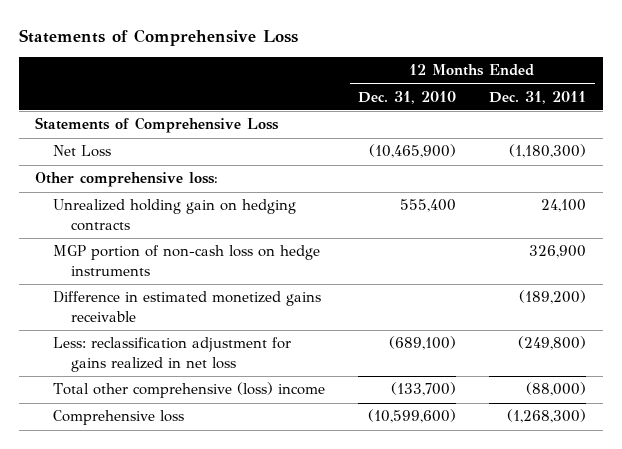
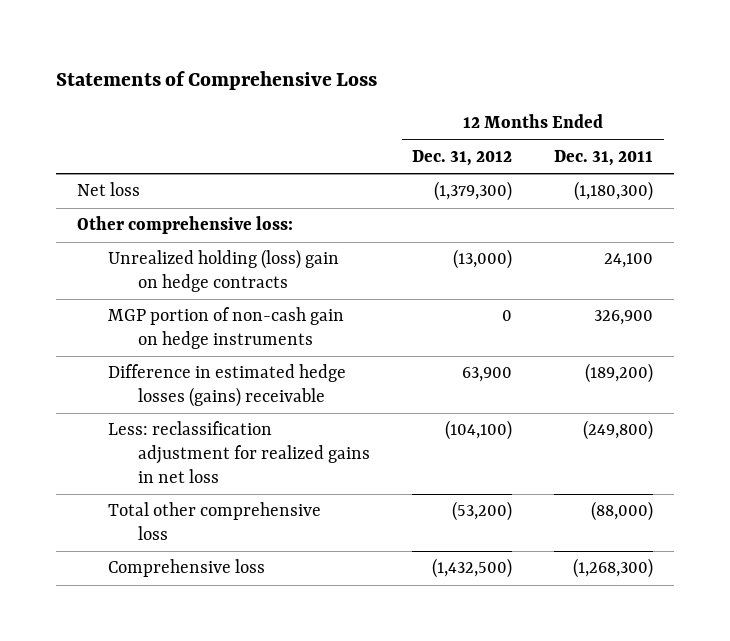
[358,90,457,104] Dec. 31, 2010 -> none
none -> [412,149,513,166] Dec. 31, 2012
[35,117,280,134] Statements of Comprehensive Loss -> none
[53,145,112,158] Net Loss -> [77,182,141,197] Net loss
[53,199,297,231] Unrealized holding gain on hedging contracts -> [107,249,339,292] Unrealized holding (loss) gain on hedge contracts
[53,245,321,276] MGP portion of non-cash loss on hedge instruments -> [107,307,344,349] MGP portion of non-cash gain on hedge instruments
[53,291,322,322] Difference in estimated monetized gains receivable -> [107,364,346,407] Difference in estimated hedge losses (gains) receivable
[53,337,292,372] Less: reclassification adjustment for gains realized in net loss -> [107,421,371,483] Less: reclassification adjustment for realized gains in net loss
[53,382,326,399] Total other comprehensive (loss) income -> [107,502,321,540] Total other comprehensive loss

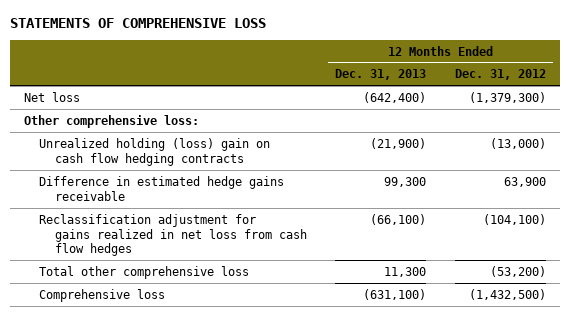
[56,71,378,91] Statements of Comprehensive Loss -> [9,18,266,29] STATEMENTS OF COMPREHENSIVE LOSS
[554,149,654,166] Dec. 31, 2011 -> none
none -> [335,69,427,81] Dec. 31, 2013
[107,307,344,349] MGP portion of non-cash gain on hedge instruments -> none
[107,249,339,292] Unrealized holding (loss) gain on hedge contracts -> [39,137,271,166] Unrealized holding (loss) gain on cash flow hedging contracts
[107,364,346,407] Difference in estimated hedge losses (gains) receivable -> [39,175,285,201] Difference in estimated hedge gains receivable
[107,421,371,483] Less: reclassification adjustment for realized gains in net loss -> [39,213,307,257] Reclassification adjustment for gains realized in net loss from cash flow hedges

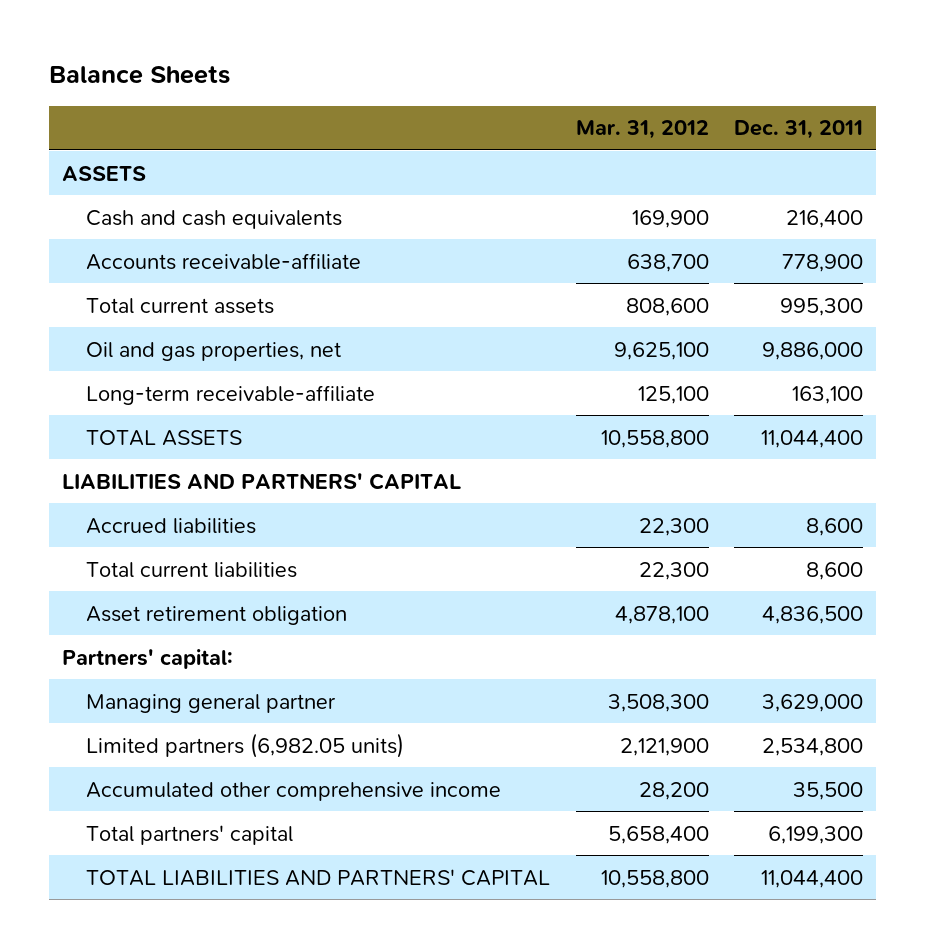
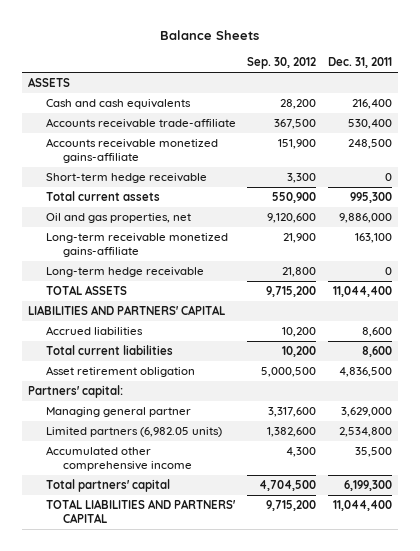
[575,120,709,140] Mar. 31, 2012 -> none
none -> [247,57,317,70] Sep. 30, 2012
[85,252,361,270] Accounts receivable-affiliate -> [45,118,236,129] Accounts receivable trade-affiliate
[782,253,864,272] 778,900 -> [347,119,392,130] 530,400
none -> [45,138,218,164] Accounts receivable monetized gains-affiliate
none -> [45,173,207,184] Short-term hedge receivable
[85,384,375,405] Long-term receivable-affiliate -> [45,233,228,258] Long-term receivable monetized gains-affiliate
none -> [45,267,204,278] Long-term hedge receivable

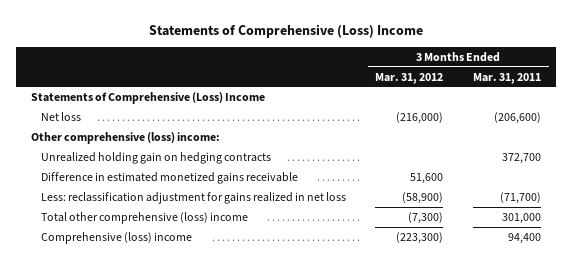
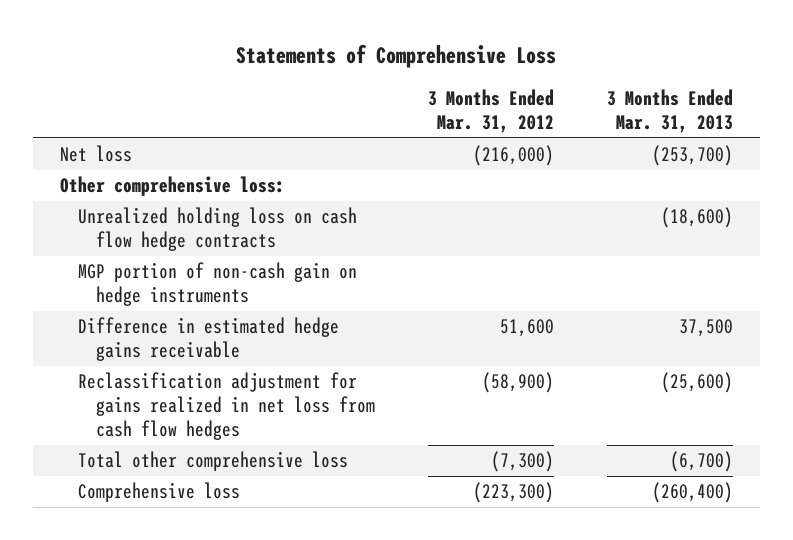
[149,23,424,38] Statements of Comprehensive (Loss) Income -> [236,44,557,69] Statements of Comprehensive Loss
[473,72,542,84] Mar. 31, 2011 -> none
none -> [607,89,734,134] 3 Months Ended Mar. 31, 2013
[30,91,265,104] Statements of Comprehensive (Loss) Income -> none
[30,131,220,144] Other comprehensive (loss) income: -> [59,176,285,197] Other comprehensive loss:
[40,151,271,164] Unrealized holding gain on hedging contracts -> [77,207,357,252] Unrealized holding loss on cash flow hedge contracts
none -> [77,262,357,307] MGP portion of non-cash gain on hedge instruments
[40,171,298,184] Difference in estimated monetized gains receivable -> [77,317,339,362] Difference in estimated hedge gains receivable
[40,191,346,204] Less: reclassification adjustment for gains realized in net loss -> [77,372,375,441] Reclassification adjustment for gains realized in net loss from cash flow hedges
[40,211,248,224] Total other comprehensive (loss) income -> [77,451,348,472] Total other comprehensive loss
[40,231,192,244] Comprehensive (loss) income -> [77,482,240,503] Comprehensive loss

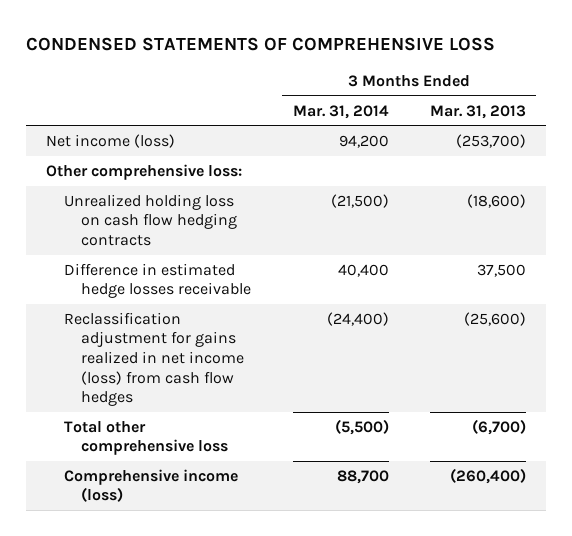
[236,44,557,69] Statements of Comprehensive Loss -> [25,37,495,52] CONDENSED STATEMENTS OF COMPREHENSIVE LOSS
[427,89,554,134] 3 Months Ended Mar. 31, 2012 -> none
none -> [292,104,389,119] Mar. 31, 2014
[59,145,132,163] Net loss -> [46,133,176,148] Net income (loss)
[77,262,357,307] MGP portion of non-cash gain on hedge instruments -> none
[77,207,357,252] Unrealized holding loss on cash flow hedge contracts -> [63,193,238,247] Unrealized holding loss on cash flow hedging contracts
[77,317,339,362] Difference in estimated hedge gains receivable -> [63,262,252,299] Difference in estimated hedge losses receivable
[77,372,375,441] Reclassification adjustment for gains realized in net loss from cash flow hedges -> [63,311,245,407] Reclassification adjustment for gains realized in net income (loss) from cash flow hedges
[77,482,240,503] Comprehensive loss -> [63,468,238,503] Comprehensive income (loss)

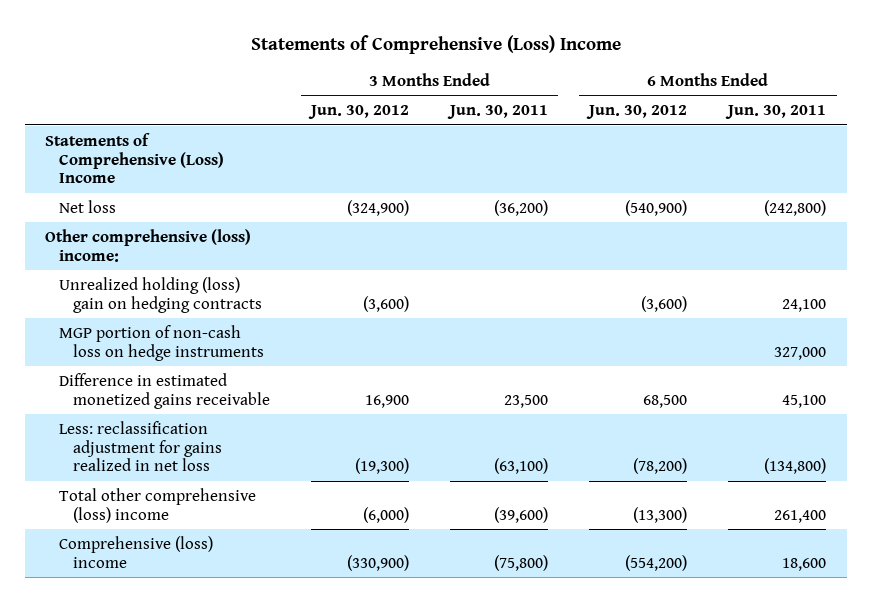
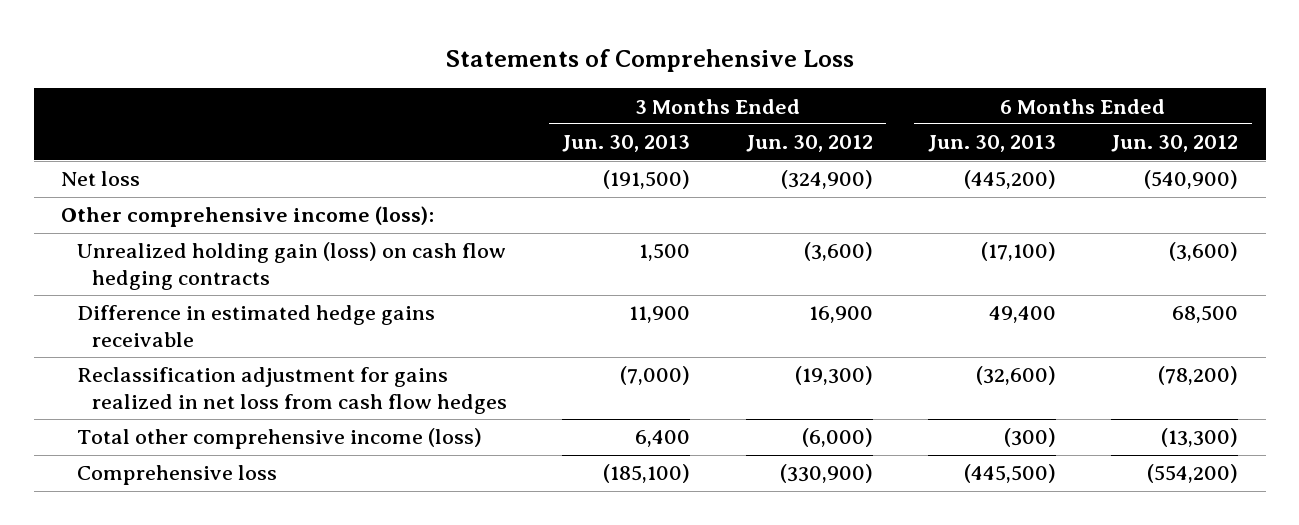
[250,35,621,55] Statements of Comprehensive (Loss) Income -> [445,48,854,72] Statements of Comprehensive Loss
[447,105,549,120] Jun. 30, 2011 -> none
[725,105,827,120] Jun. 30, 2011 -> none
none -> [562,135,691,153] Jun. 30, 2013
none -> [927,135,1056,153] Jun. 30, 2013
[45,132,225,184] Statements of Comprehensive (Loss) Income -> none
[59,324,264,361] MGP portion of non-cash loss on hedge instruments -> none
[45,228,252,262] Other comprehensive (loss) income: -> [61,206,435,228] Other comprehensive income (loss):
[59,276,262,313] Unrealized holding (loss) gain on hedging contracts -> [76,242,506,290] Unrealized holding gain (loss) on cash flow hedging contracts
[59,372,270,409] Difference in estimated monetized gains receivable -> [76,305,435,347] Difference in estimated hedge gains receivable
[59,420,222,472] Less: reclassification adjustment for gains realized in net loss -> [76,367,508,414] Reclassification adjustment for gains realized in net loss from cash flow hedges
[59,487,257,523] Total other comprehensive (loss) income -> [76,428,482,450] Total other comprehensive income (loss)
[59,535,214,568] Comprehensive (loss) income -> [76,465,277,486] Comprehensive loss

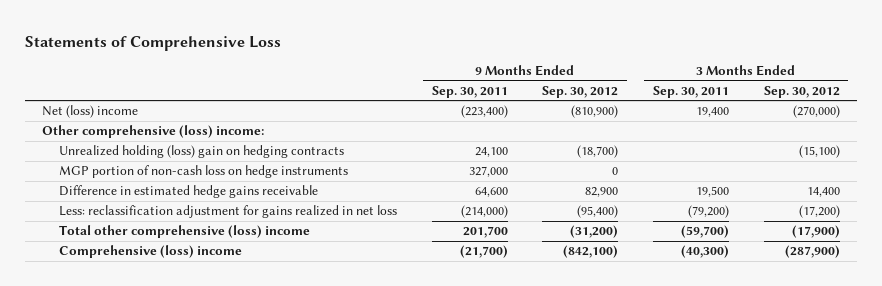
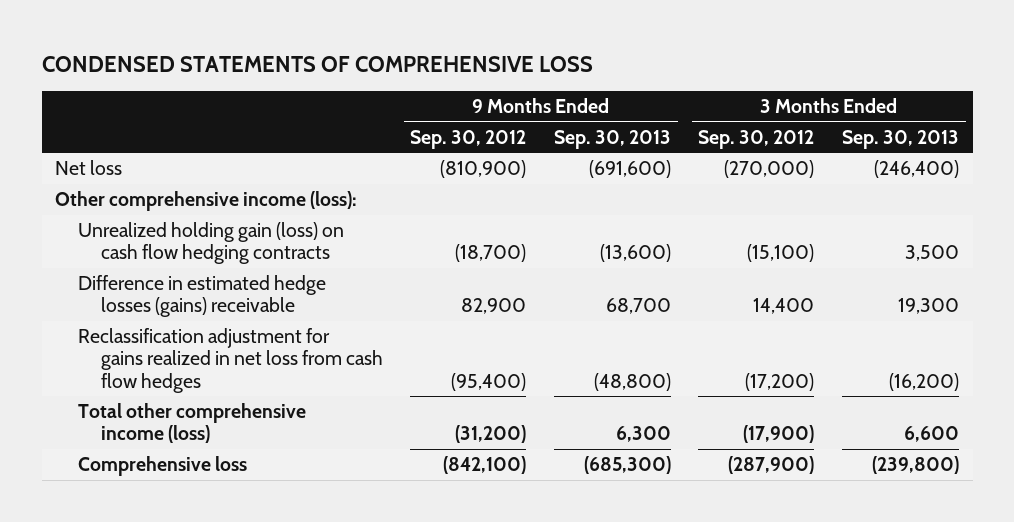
[25,35,282,51] Statements of Comprehensive Loss -> [41,55,593,72] CONDENSED STATEMENTS OF COMPREHENSIVE LOSS
[431,85,508,98] Sep. 30, 2011 -> none
[652,85,729,98] Sep. 30, 2011 -> none
none -> [553,129,671,149] Sep. 30, 2013
none -> [841,129,959,149] Sep. 30, 2013
[59,165,349,179] MGP portion of non-cash loss on hedge instruments -> none
[42,105,139,119] Net (loss) income -> [55,160,123,176] Net loss
[42,125,265,139] Other comprehensive (loss) income: -> [55,191,358,212] Other comprehensive income (loss):
[59,145,345,159] Unrealized holding (loss) gain on hedging contracts -> [78,222,345,265] Unrealized holding gain (loss) on cash flow hedging contracts
[59,185,319,199] Difference in estimated hedge gains receivable -> [78,275,327,318] Difference in estimated hedge losses (gains) receivable
[59,205,398,219] Less: reclassification adjustment for gains realized in net loss -> [78,328,383,393] Reclassification adjustment for gains realized in net loss from cash flow hedges
[59,225,311,239] Total other comprehensive (loss) income -> [78,403,307,444] Total other comprehensive income (loss)
[59,245,243,259] Comprehensive (loss) income -> [78,456,248,477] Comprehensive loss

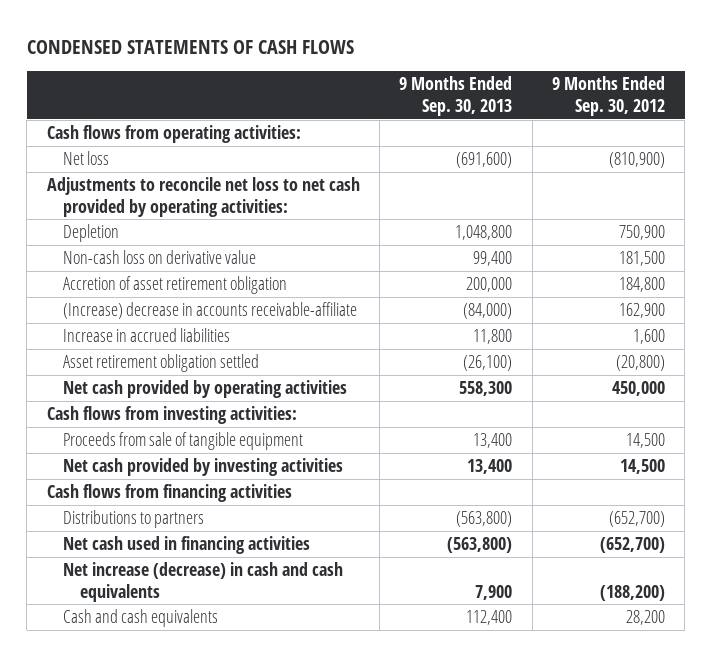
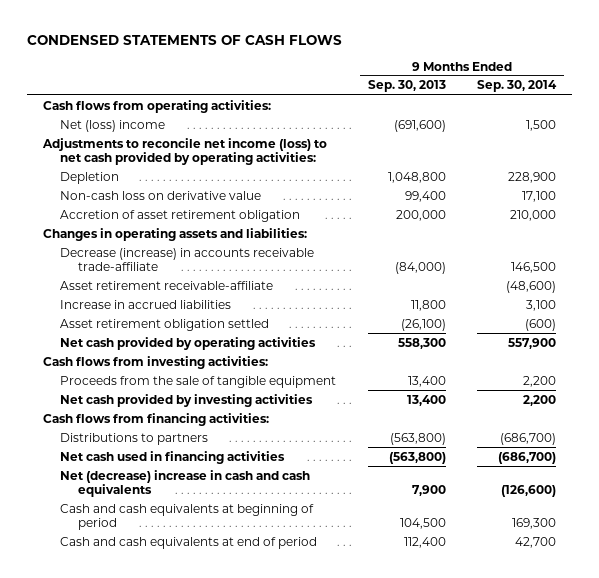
[551,76,665,116] 9 Months Ended Sep. 30, 2012 -> none
none -> [476,80,557,93] Sep. 30, 2014
[63,151,110,166] Net loss -> [60,119,166,132] Net (loss) income
[46,177,360,217] Adjustments to reconcile net loss to net cash provided by operating activities: -> [41,137,327,165] Adjustments to reconcile net income (loss) to net cash provided by operating activities:
none -> [42,227,307,241] Changes in operating assets and liabilities:
[63,302,358,320] (Increase) decrease in accounts receivable-affiliate -> [60,247,315,271] Decrease (increase) in accounts receivable trade-affiliate
none -> [60,280,274,290] Asset retirement receivable-affiliate
[63,432,304,451] Proceeds from sale of tangible equipment -> [60,375,337,388] Proceeds from the sale of tangible equipment
[46,484,292,503] Cash flows from financing activities -> [42,412,269,426] Cash flows from financing activities:
[63,562,344,602] Net increase (decrease) in cash and cash equivalents -> [60,469,311,497] Net (decrease) increase in cash and cash equivalents
[63,609,219,628] Cash and cash equivalents -> [60,503,315,530] Cash and cash equivalents at beginning of period
[466,610,513,626] 112,400 -> [399,517,446,529] 104,500
none -> [60,536,318,549] Cash and cash equivalents at end of period

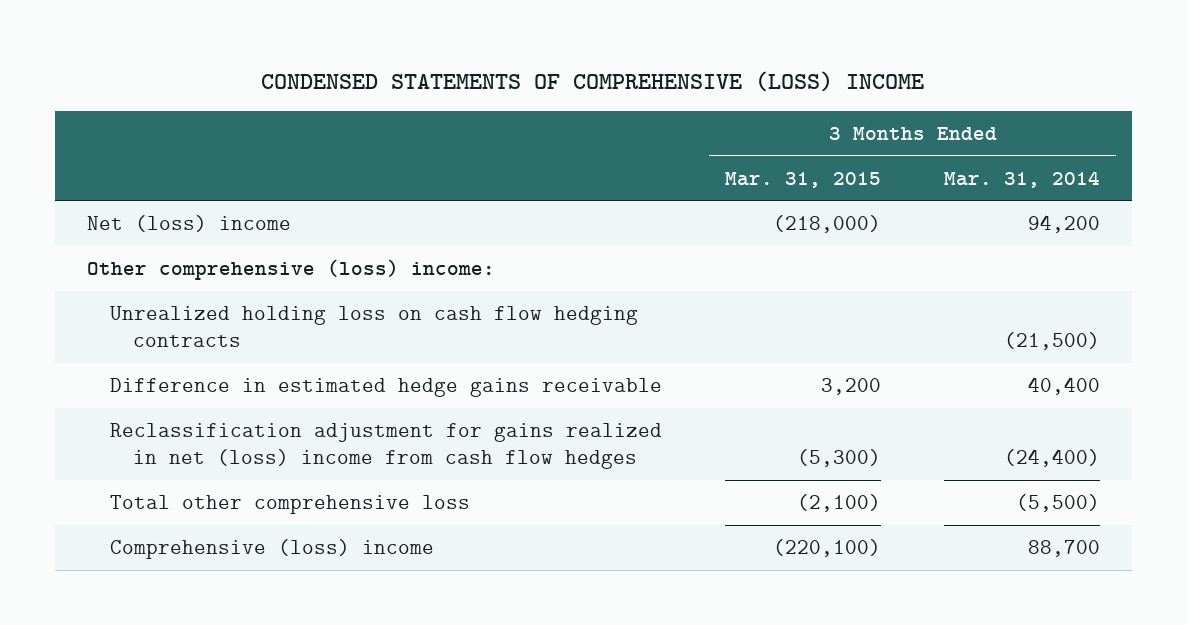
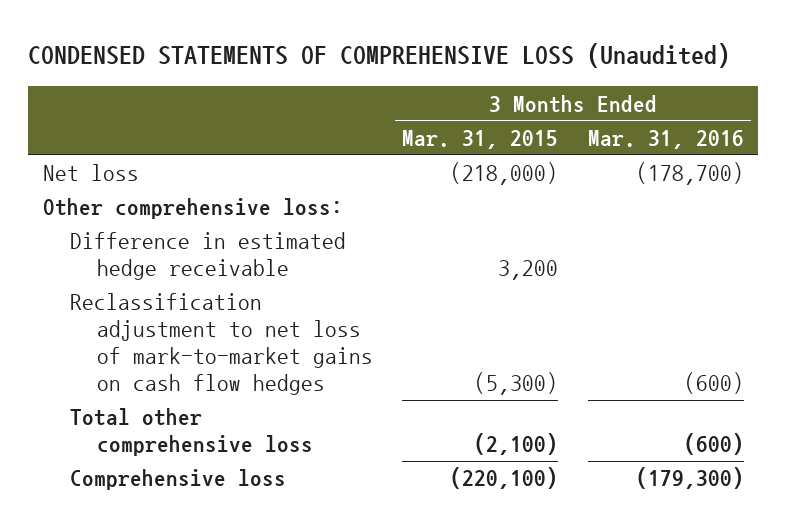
[261,71,925,93] CONDENSED STATEMENTS OF COMPREHENSIVE (LOSS) INCOME -> [28,43,731,69] CONDENSED STATEMENTS OF COMPREHENSIVE LOSS (Unaudited)
[944,170,1101,188] Mar. 31, 2014 -> none
none -> [587,130,744,150] Mar. 31, 2016
[109,305,638,348] Unrealized holding loss on cash flow hedging contracts -> none
[86,214,291,232] Net (loss) income -> [42,164,139,182] Net loss
[86,258,495,280] Other comprehensive (loss) income: -> [42,198,343,220] Other comprehensive loss:
[109,377,662,397] Difference in estimated hedge gains receivable -> [69,232,346,281] Difference in estimated hedge receivable
[109,422,662,470] Reclassification adjustment for gains realized in net (loss) income from cash flow hedges -> [69,293,373,396] Reclassification adjustment to net loss of mark-to-market gains on cash flow hedges
[109,538,434,559] Comprehensive (loss) income -> [69,469,286,491] Comprehensive loss

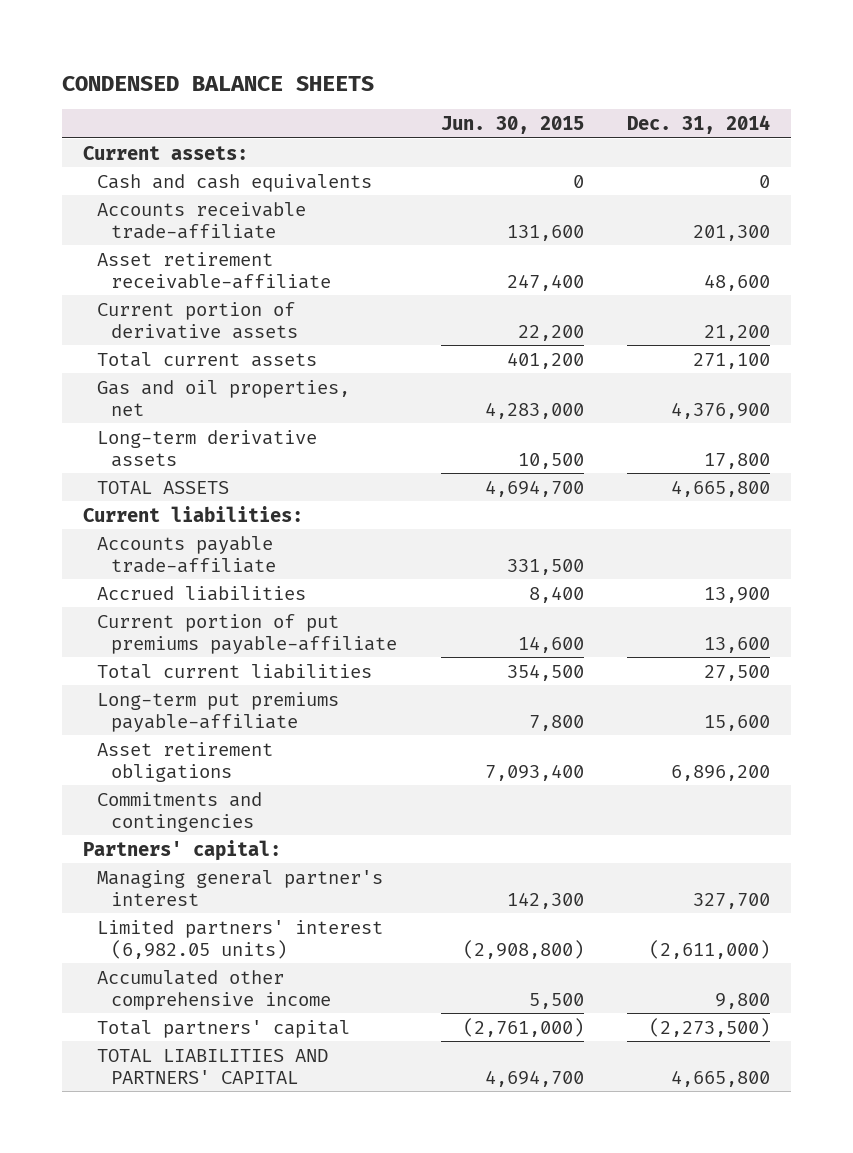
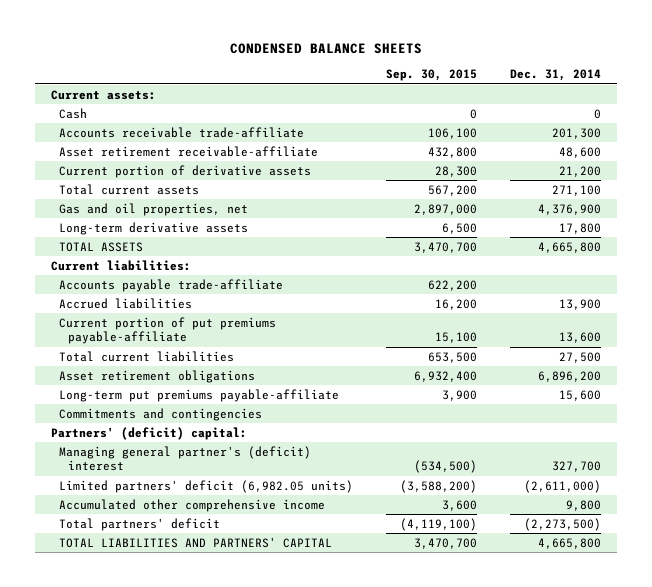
[440,116,584,135] Jun. 30, 2015 -> none
none -> [385,69,477,82] Sep. 30, 2015
[97,173,373,192] Cash and cash equivalents -> [59,107,88,119] Cash
[97,691,340,732] Long-term put premiums payable-affiliate -> [59,388,340,402] Long-term put premiums payable-affiliate
[83,839,282,861] Partners' capital: -> [50,426,247,440] Partners' (deficit) capital:
[97,869,384,906] Managing general partner's interest -> [59,445,312,472] Managing general partner's (deficit) interest
[97,919,384,959] Limited partners' interest (6,982.05 units) -> [59,479,354,493] Limited partners' deficit (6,982.05 units)
[97,1019,351,1038] Total partners' capital -> [59,517,221,531] Total partners' deficit

